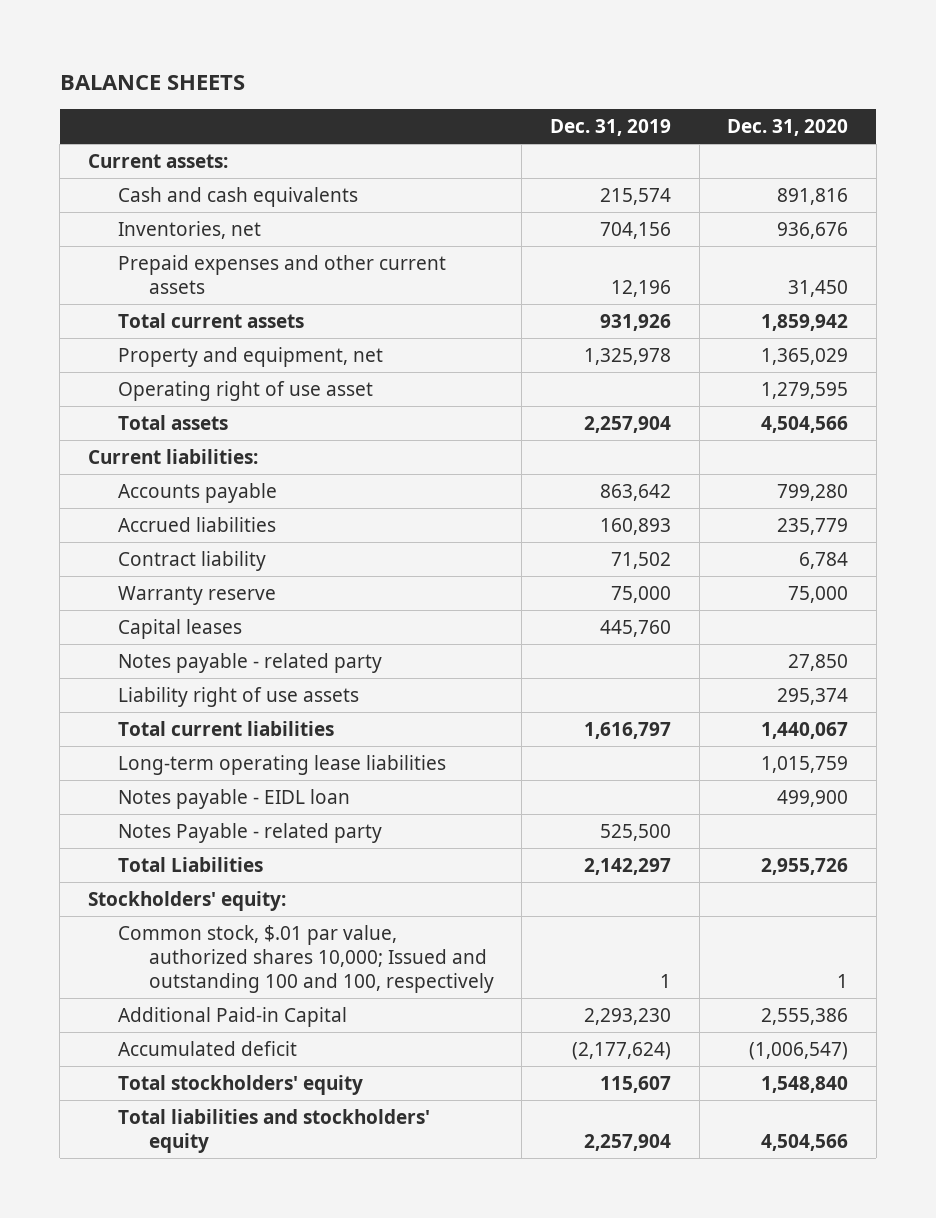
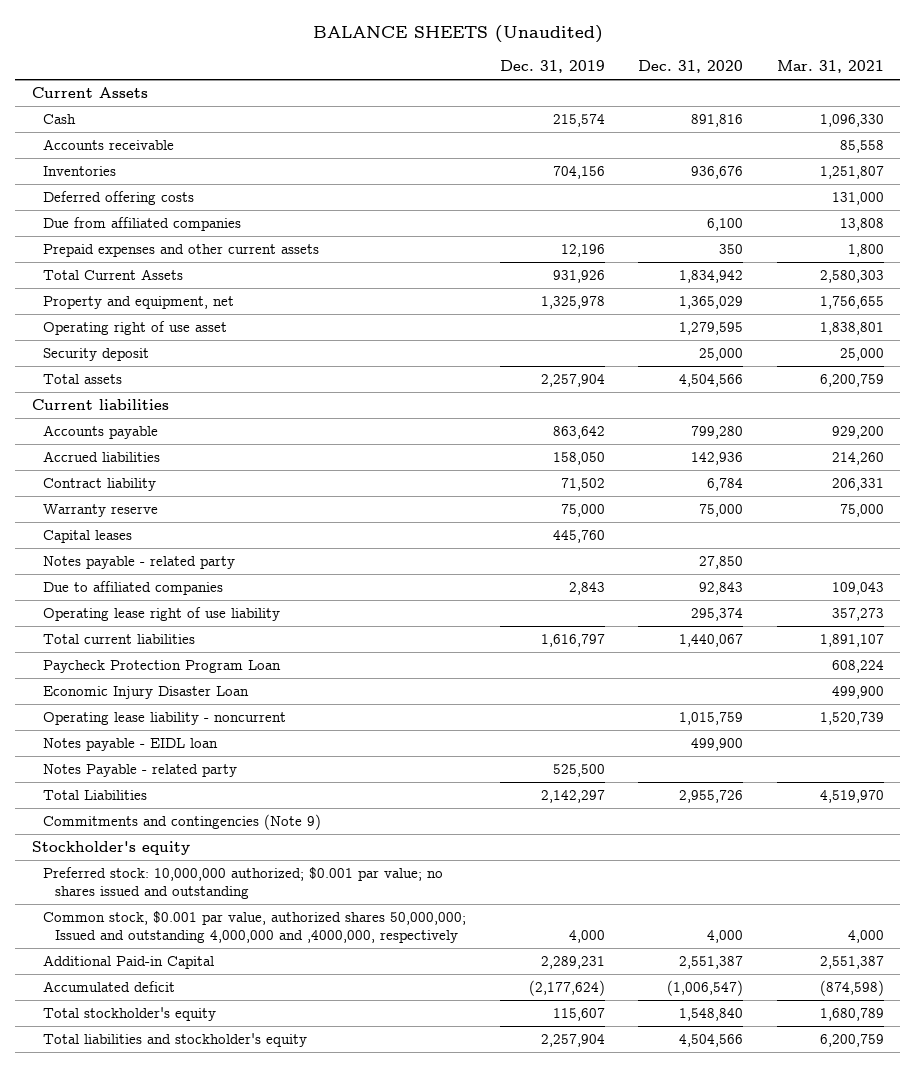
[59,74,245,90] BALANCE SHEETS -> [312,24,603,43] BALANCE SHEETS (Unaudited)
none -> [776,59,884,73] Mar. 31, 2021
[88,154,229,169] Current assets: -> [31,87,148,99] Current Assets
[118,187,359,208] Cash and cash equivalents -> [43,114,77,125] Cash
none -> [43,139,175,151] Accounts receivable
[118,221,262,240] Inventories, net -> [43,166,117,177] Inventories
none -> [43,191,195,206] Deferred offering costs
none -> [43,217,242,232] Due from affiliated companies
[788,280,849,298] 31,450 -> [719,244,744,255] 350
[118,313,305,329] Total current assets -> [43,269,184,281] Total Current Assets
[761,314,849,332] 1,859,942 -> [679,270,744,284] 1,834,942
none -> [43,348,150,362] Security deposit
[88,449,259,465] Current liabilities: -> [31,399,169,411] Current liabilities
[599,518,671,536] 160,893 -> [552,452,605,466] 158,050
[777,518,849,536] 235,779 -> [691,452,744,466] 142,936
none -> [43,581,224,596] Due to affiliated companies
[118,687,360,708] Liability right of use assets -> [43,607,281,622] Operating lease right of use liability
none -> [43,660,282,674] Paycheck Protection Program Loan
none -> [43,686,250,700] Economic Injury Disaster Loan
[118,755,447,776] Long-term operating lease liabilities -> [43,712,287,726] Operating lease liability - noncurrent
none -> [43,814,322,831] Commitments and contingencies (Note 9)
[88,891,287,912] Stockholders' equity: -> [31,841,190,856] Stockholder's equity
none -> [43,867,444,899] Preferred stock: 10,000,000 authorized; $0.001 par value; no shares issued and outstanding
[118,925,494,994] Common stock, $.01 par value, authorized shares 10,000; Issued and outstanding 100 and 100, respectively -> [43,911,467,943] Common stock, $0.001 par value, authorized shares 50,000,000; Issued and outstanding 4,000,000 and ,4000,000, respectively
[659,974,671,989] 1 -> [568,929,605,943] 4,000
[837,974,849,989] 1 -> [707,929,744,943] 4,000
[583,1008,671,1026] 2,293,230 -> [540,956,605,970] 2,289,231
[761,1008,849,1026] 2,555,386 -> [679,956,744,970] 2,551,387
[118,1075,364,1096] Total stockholders' equity -> [43,1007,217,1022] Total stockholder's equity
[118,1109,431,1154] Total liabilities and stockholders' equity -> [43,1033,308,1048] Total liabilities and stockholder's equity

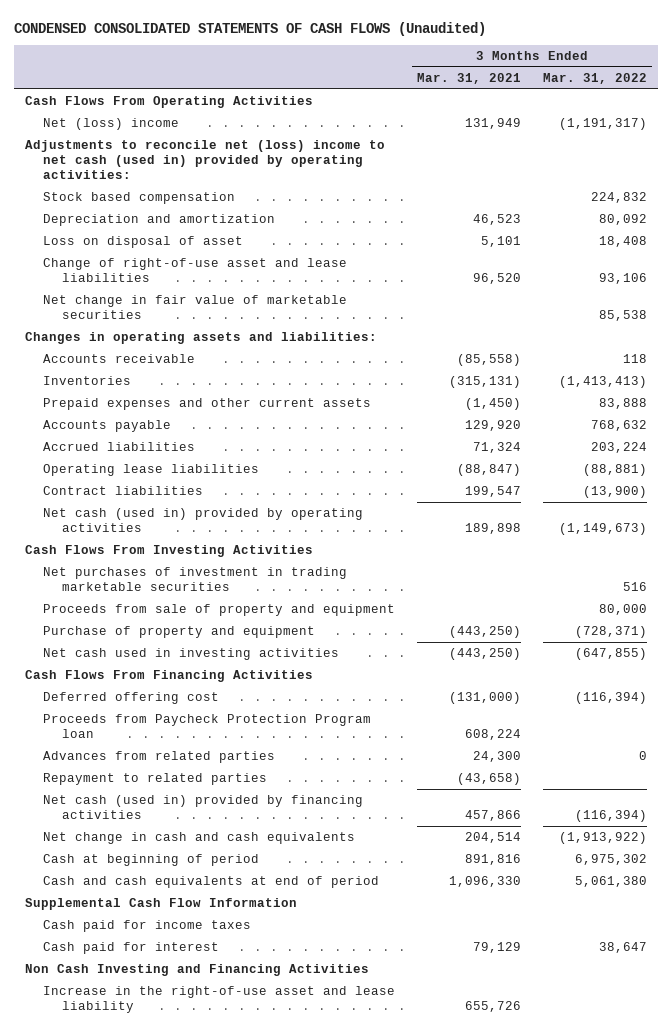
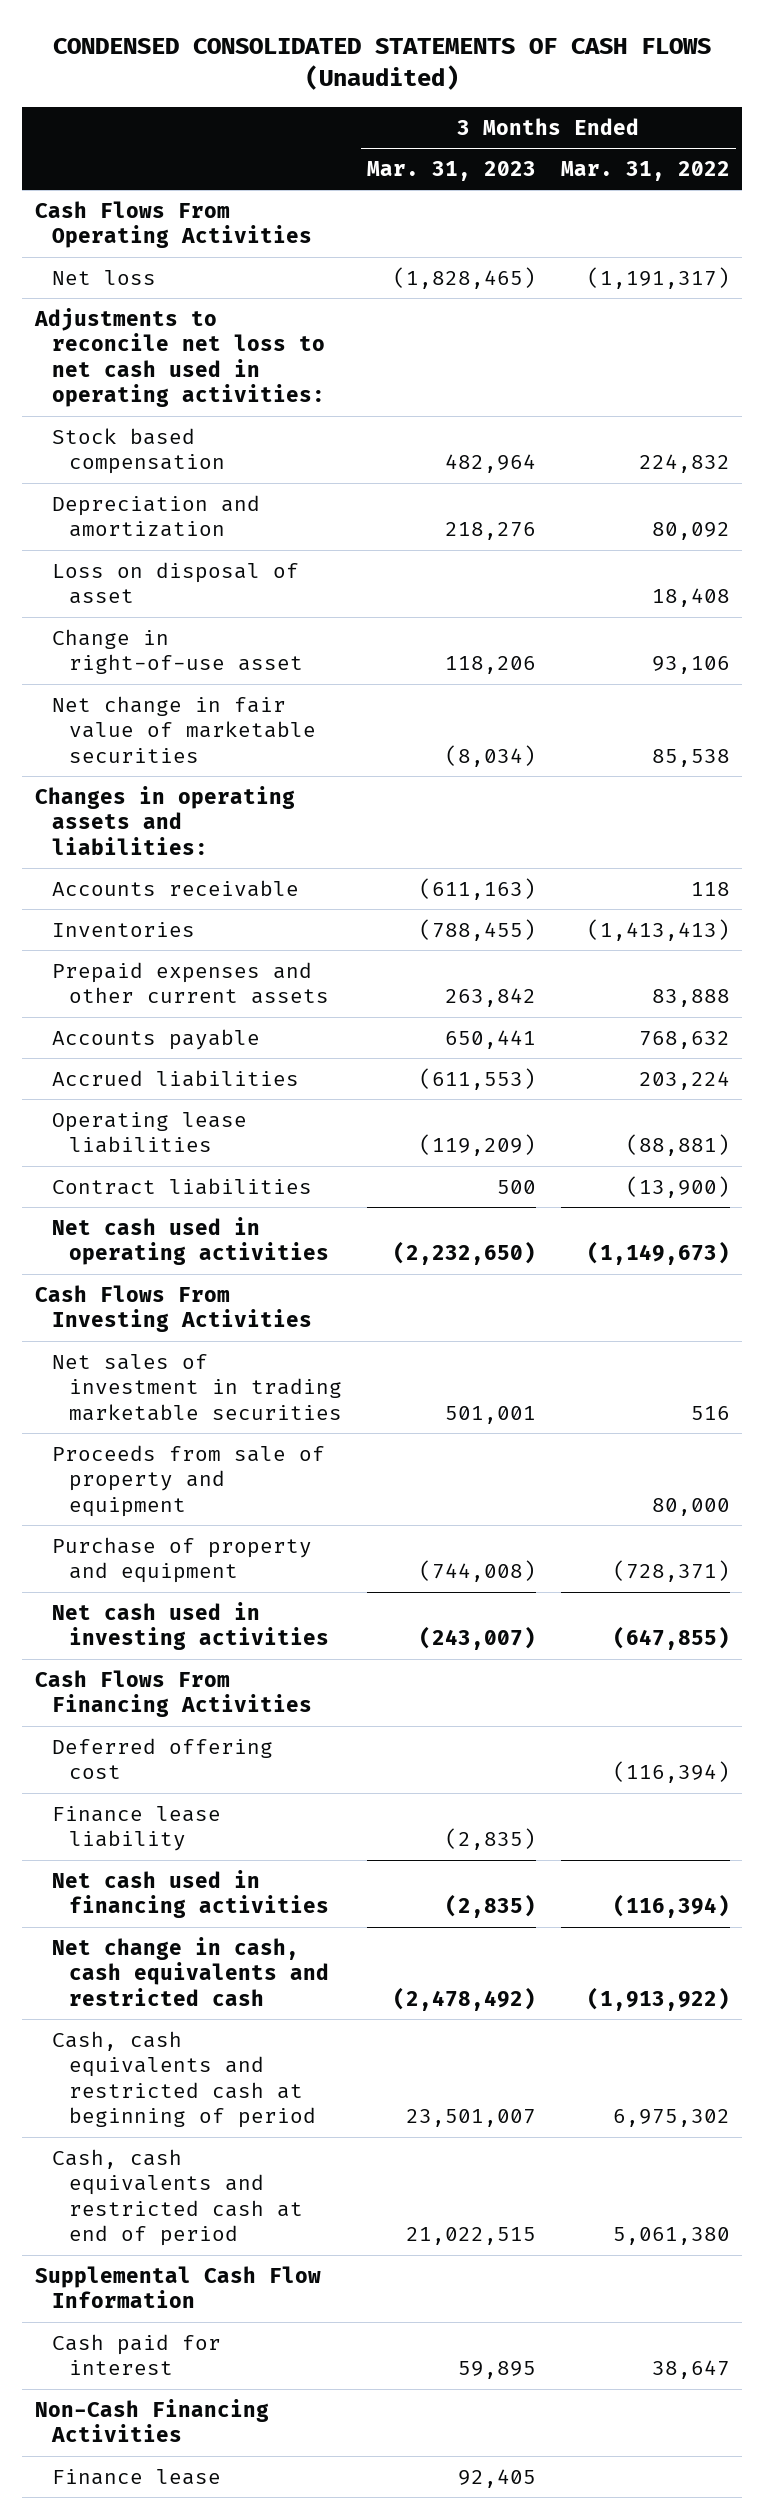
[417,72,522,84] Mar. 31, 2021 -> none
none -> [366,160,536,181] Mar. 31, 2023
[43,117,180,130] Net (loss) income -> [51,269,156,285] Net loss
[24,139,385,180] Adjustments to reconcile net (loss) income to net cash (used in) provided by operating activities: -> [33,307,325,408] Adjustments to reconcile net loss to net cash used in operating activities:
[43,257,348,283] Change of right-of-use asset and lease liabilities -> [51,628,303,675] Change in right-of-use asset
[43,507,364,533] Net cash (used in) provided by operating activities -> [51,1216,329,1266] Net cash used in operating activities
[43,566,348,592] Net purchases of investment in trading marketable securities -> [51,1353,342,1421] Net sales of investment in trading marketable securities
[43,713,372,739] Proceeds from Paycheck Protection Program loan -> none
[43,750,276,763] Advances from related parties -> none
[43,772,268,785] Repayment to related parties -> none
none -> [51,1805,221,1852] Finance lease liability
[43,794,364,820] Net cash (used in) provided by financing activities -> [51,1869,329,1919] Net cash used in financing activities
[43,831,356,844] Net change in cash and cash equivalents -> [51,1936,329,2006] Net change in cash, cash equivalents and restricted cash
[43,853,260,866] Cash at beginning of period -> [51,2030,316,2129] Cash, cash equivalents and restricted cash at beginning of period
[43,875,380,888] Cash and cash equivalents at end of period -> [51,2148,303,2247] Cash, cash equivalents and restricted cash at end of period
[43,919,252,932] Cash paid for income taxes -> none
[43,985,396,1014] Increase in the right-of-use asset and lease liability -> none
[24,963,369,976] Non Cash Investing and Financing Activities -> [34,2398,269,2443] Non-Cash Financing Activities
none -> [51,2468,221,2485] Finance lease

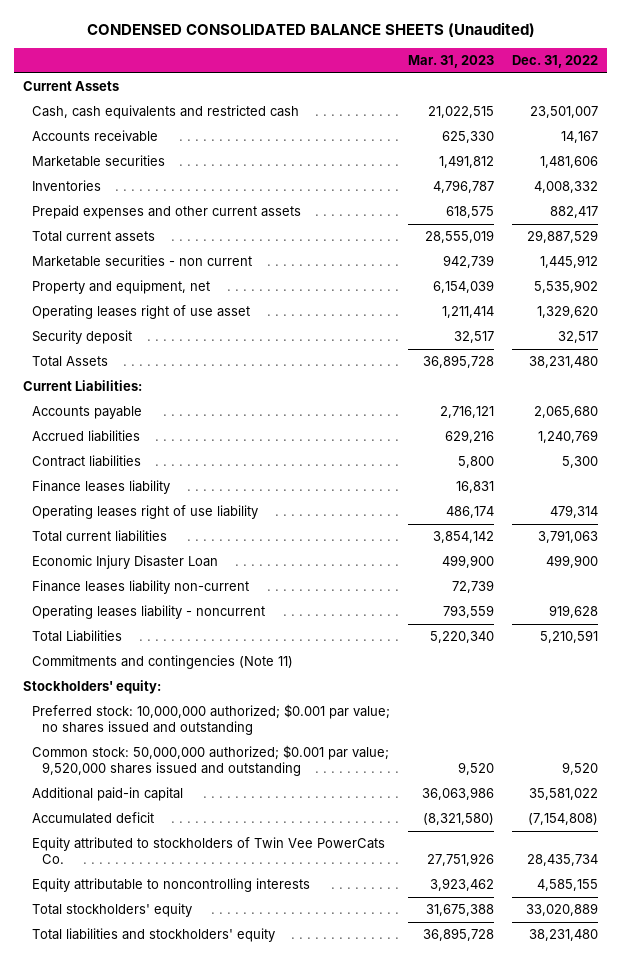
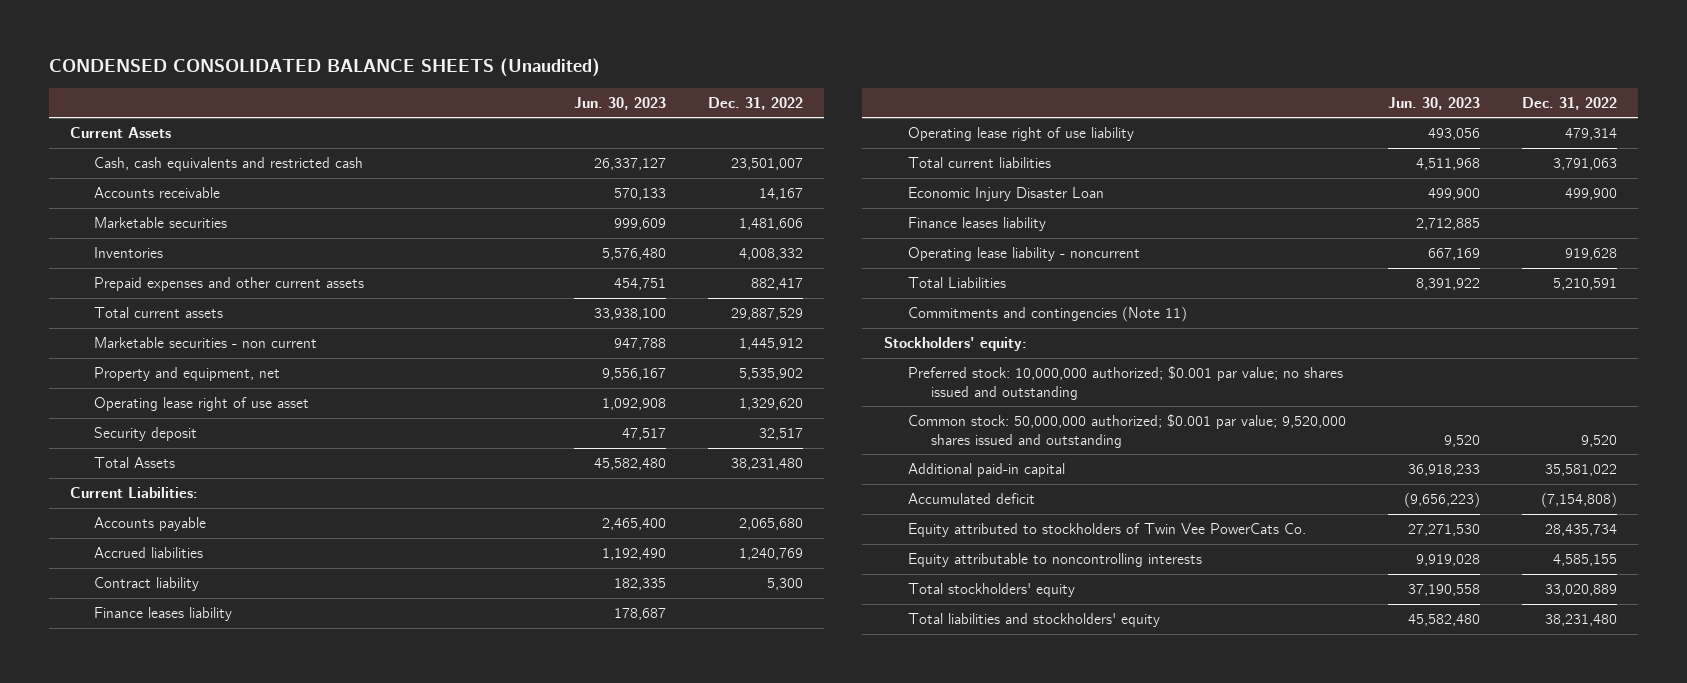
[408,55,495,69] Mar. 31, 2023 -> none
none -> [573,96,666,110] Jun. 30, 2023
[32,305,251,320] Operating leases right of use asset -> [93,397,309,412] Operating lease right of use asset
[32,455,142,468] Contract liabilities -> [93,577,199,592] Contract liability
[32,505,259,520] Operating leases right of use liability -> [907,127,1134,142] Operating lease right of use liability
[32,580,250,595] Finance leases liability non-current -> [907,217,1046,232] Finance leases liability
[32,605,266,620] Operating leases liability - noncurrent -> [907,247,1140,262] Operating lease liability - noncurrent

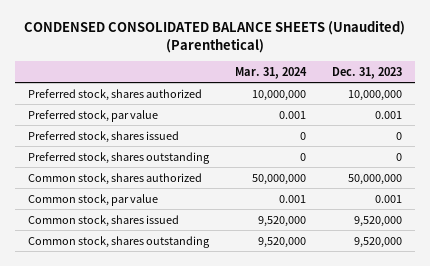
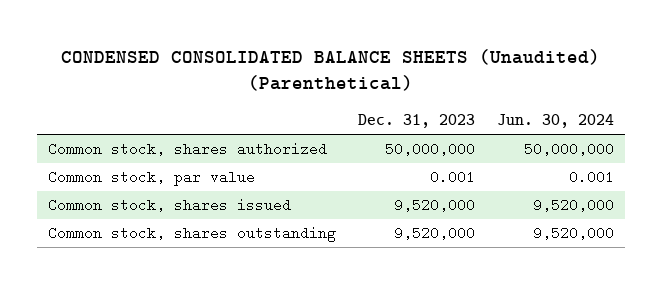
[235,66,308,79] Mar. 31, 2024 -> none
none -> [496,114,614,129] Jun. 30, 2024
[28,88,203,101] Preferred stock, shares authorized -> none
[28,109,159,122] Preferred stock, par value -> none
[28,130,180,143] Preferred stock, shares issued -> none
[28,151,211,164] Preferred stock, shares outstanding -> none

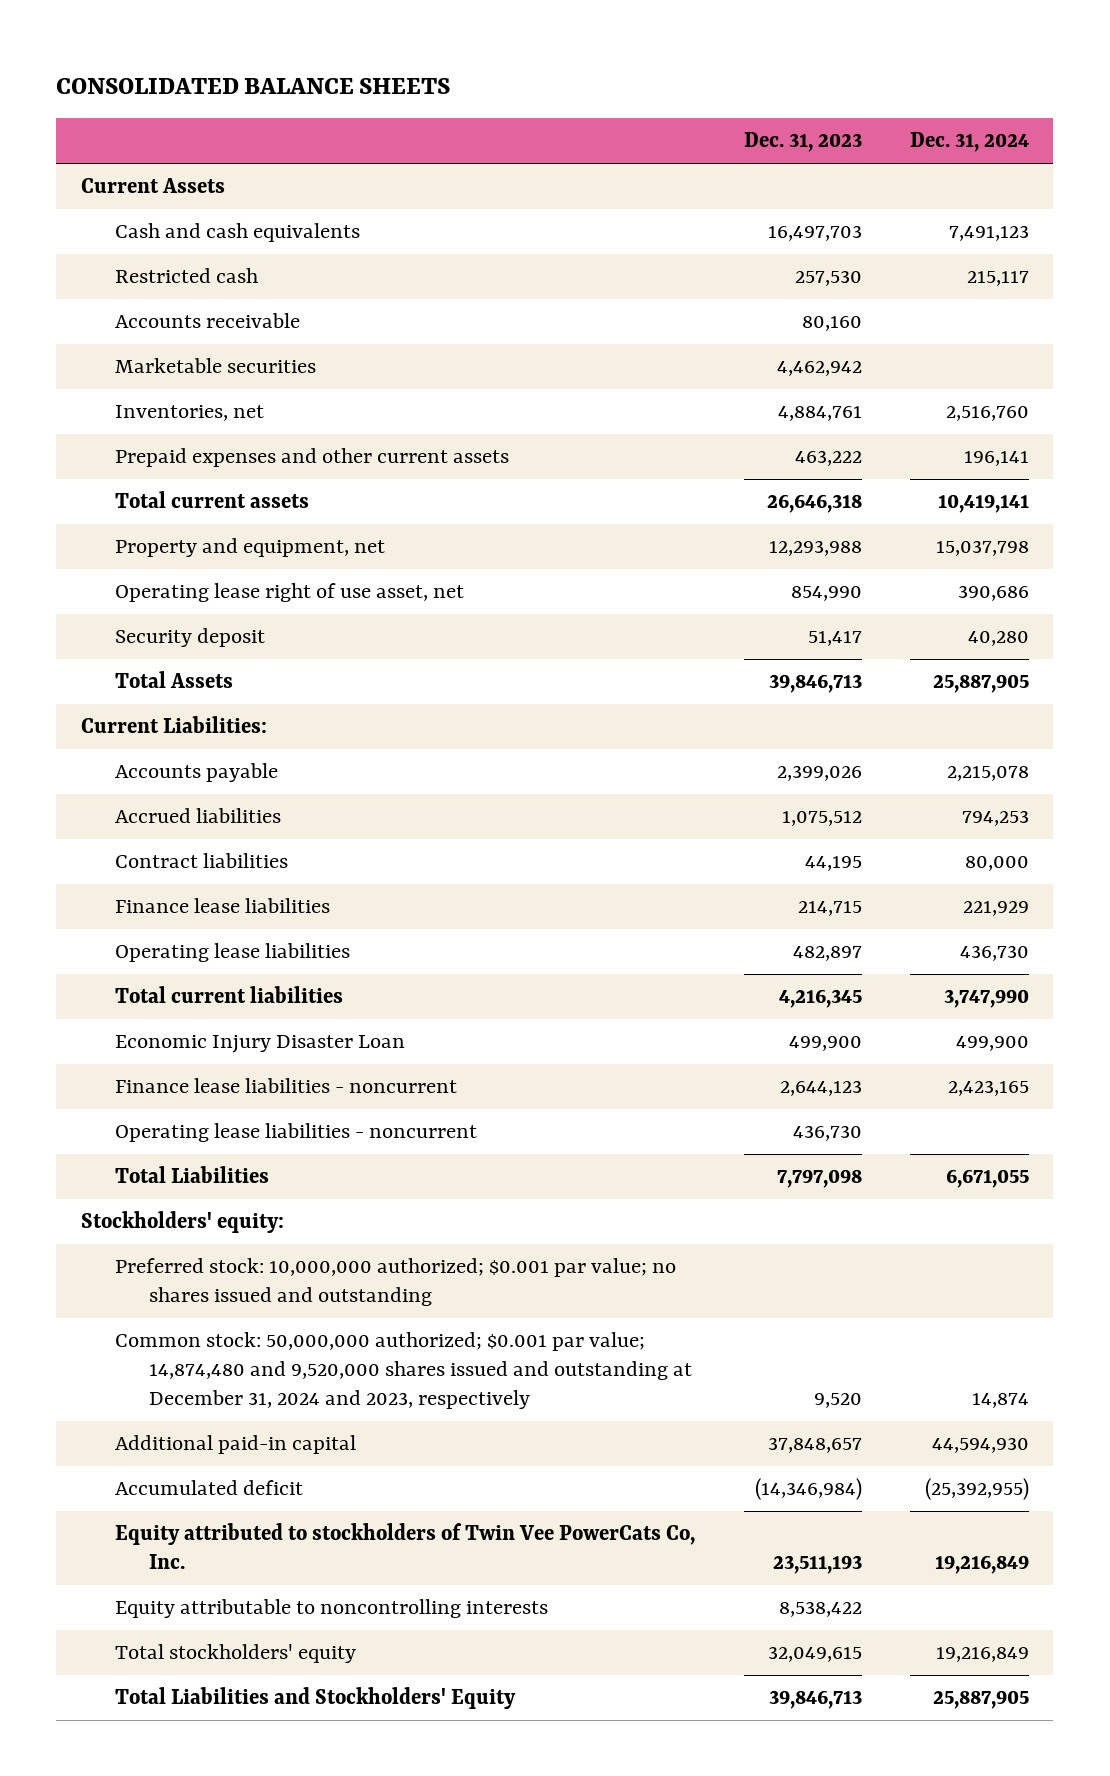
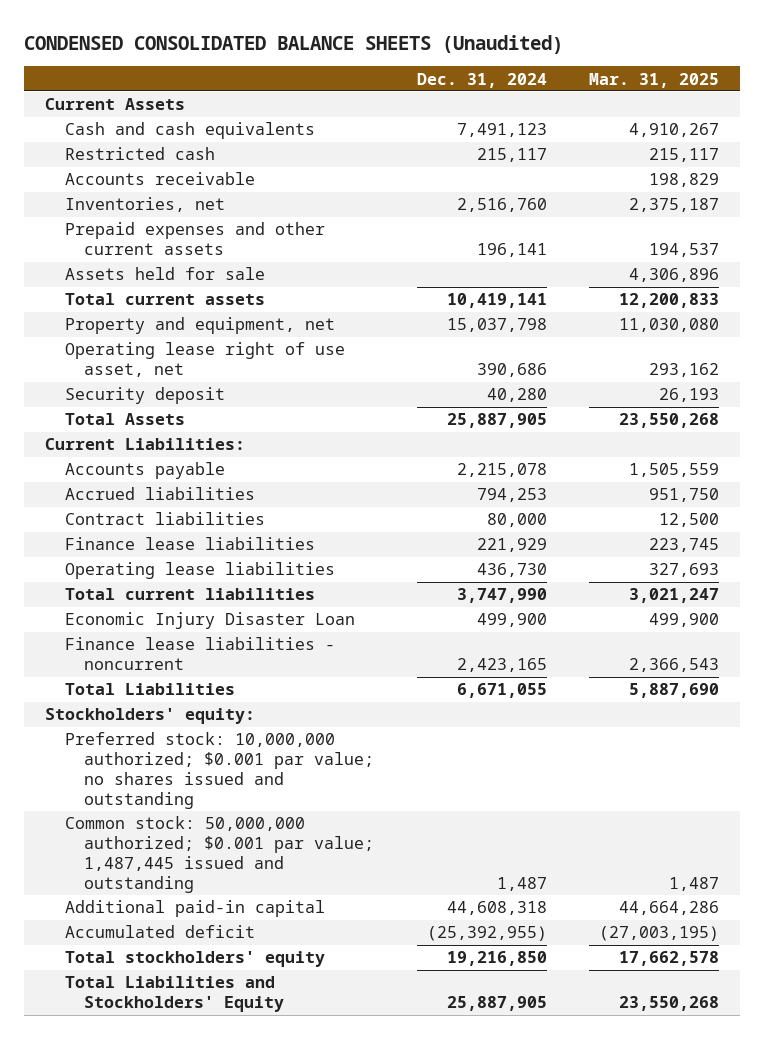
[56,77,451,94] CONSOLIDATED BALANCE SHEETS -> [23,34,563,54] CONDENSED CONSOLIDATED BALANCE SHEETS (Unaudited)
[743,132,862,153] Dec. 31, 2023 -> none
none -> [588,72,719,88] Mar. 31, 2025
[114,358,316,374] Marketable securities -> none
none -> [64,267,265,281] Assets held for sale
[114,1123,477,1143] Operating lease liabilities - noncurrent -> none
[114,1332,693,1409] Common stock: 50,000,000 authorized; $0.001 par value; 14,874,480 and 9,520,000 shares issued and outstanding at December 31, 2024 and 2023, respectively -> [64,816,375,893] Common stock: 50,000,000 authorized; $0.001 par value; 1,487,445 issued and outstanding
[972,1392,1030,1408] 14,874 -> [496,876,547,891] 1,487
[932,1437,1030,1454] 44,594,930 -> [446,901,547,916] 44,608,318
[114,1523,695,1570] Equity attributed to stockholders of Twin Vee PowerCats Co, Inc. -> none
[114,1599,548,1619] Equity attributable to noncontrolling interests -> none
[936,1647,1030,1663] 19,216,849 -> [446,951,547,967] 19,216,850

